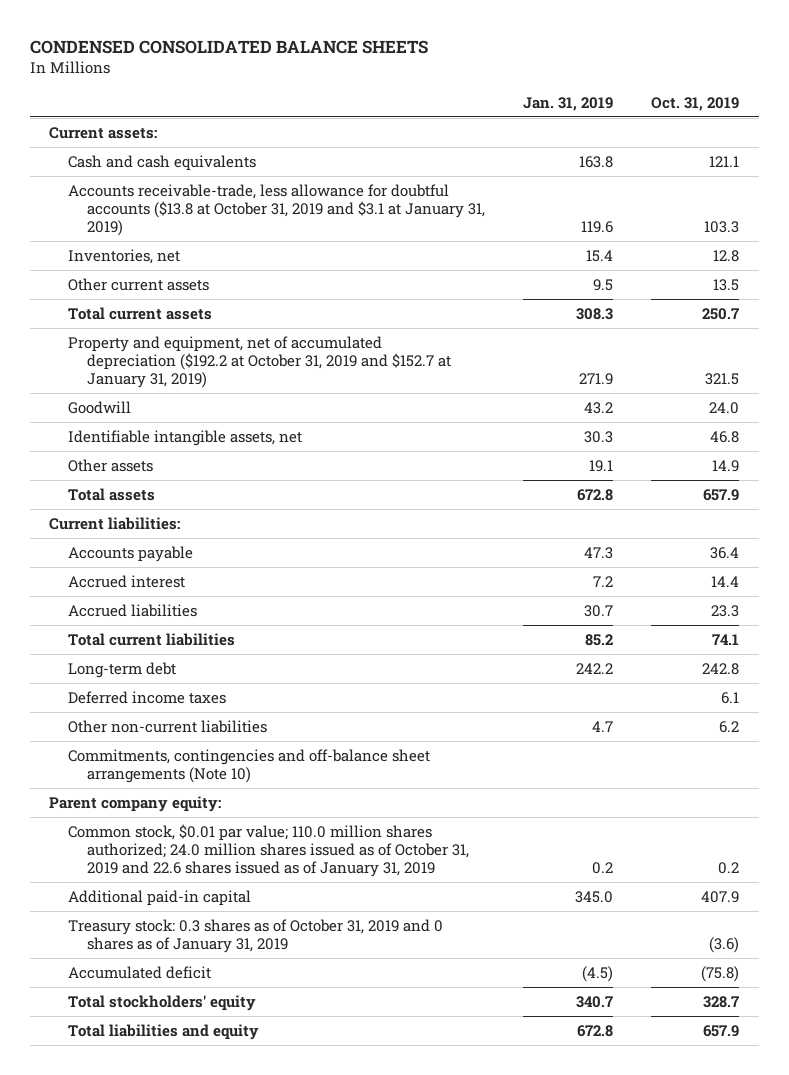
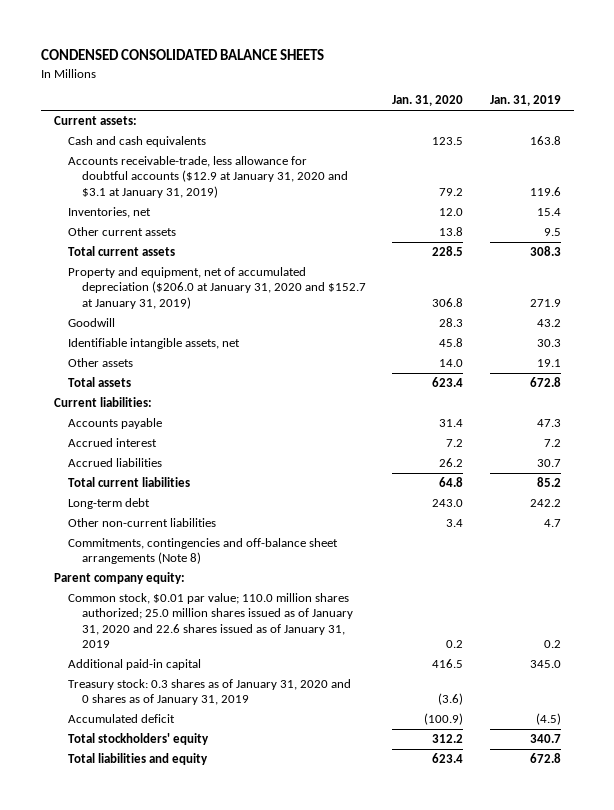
[651,96,740,111] Oct. 31, 2019 -> none
none -> [392,95,464,107] Jan. 31, 2020
[68,183,486,236] Accounts receivable-trade, less allowance for doubtful accounts ($13.8 at October 31, 2019 and $3.1 at January 31, 2019) -> [67,156,348,198] Accounts receivable-trade, less allowance for doubtful accounts ($12.9 at January 31, 2020 and $3.1 at January 31, 2019)
[68,335,452,388] Property and equipment, net of accumulated depreciation ($192.2 at October 31, 2019 and $152.7 at January 31, 2019) -> [67,267,366,309] Property and equipment, net of accumulated depreciation ($206.0 at January 31, 2020 and $152.7 at January 31, 2019)
[68,690,227,704] Deferred income taxes -> none
[68,748,431,783] Commitments, contingencies and off-balance sheet arrangements (Note 10) -> [67,538,338,565] Commitments, contingencies and off-balance sheet arrangements (Note 8)
[68,823,470,877] Common stock, $0.01 par value; 110.0 million shares authorized; 24.0 million shares issued as of October 31, 2019 and 22.6 shares issued as of January 31, 2019 -> [67,593,353,649] Common stock, $0.01 par value; 110.0 million shares authorized; 25.0 million shares issued as of January 31, 2020 and 22.6 shares issued as of January 31, 2019
[68,918,444,953] Treasury stock: 0.3 shares as of October 31, 2019 and 0 shares as of January 31, 2019 -> [67,679,351,706] Treasury stock: 0.3 shares as of January 31, 2020 and 0 shares as of January 31, 2019

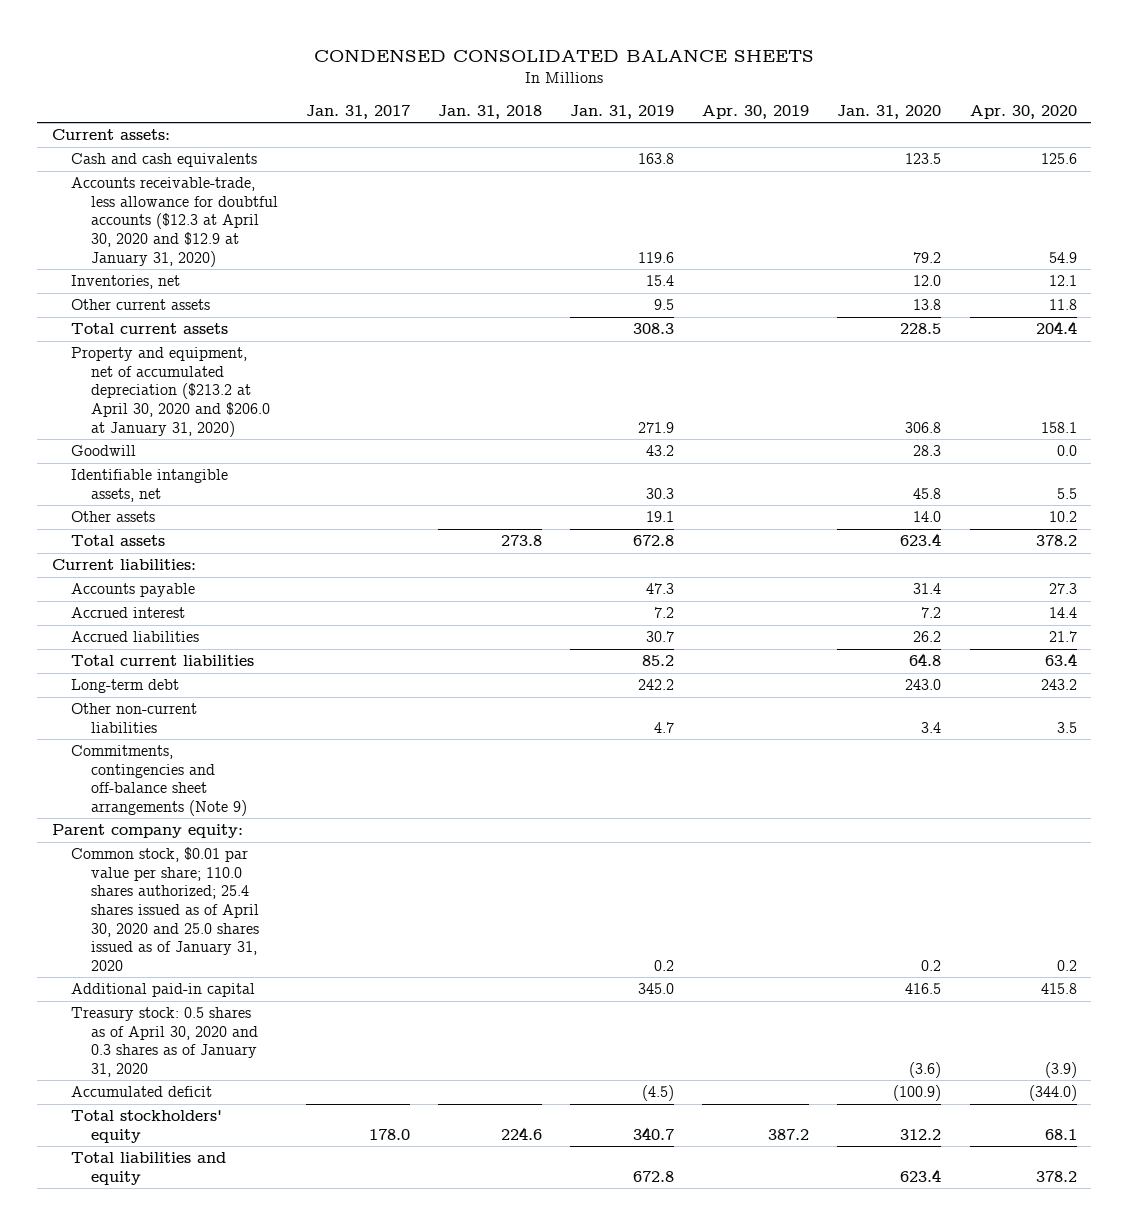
none -> [305,105,410,120] Jan. 31, 2017
none -> [438,105,543,120] Jan. 31, 2018
none -> [702,105,810,120] Apr. 30, 2019
none -> [969,105,1077,120] Apr. 30, 2020
[67,156,348,198] Accounts receivable-trade, less allowance for doubtful accounts ($12.9 at January 31, 2020 and $3.1 at January 31, 2019) -> [71,177,278,267] Accounts receivable-trade, less allowance for doubtful accounts ($12.3 at April 30, 2020 and $12.9 at January 31, 2020)
[67,267,366,309] Property and equipment, net of accumulated depreciation ($206.0 at January 31, 2020 and $152.7 at January 31, 2019) -> [71,347,270,437] Property and equipment, net of accumulated depreciation ($213.2 at April 30, 2020 and $206.0 at January 31, 2020)
[67,538,338,565] Commitments, contingencies and off-balance sheet arrangements (Note 8) -> [71,745,247,817] Commitments, contingencies and off-balance sheet arrangements (Note 9)
[67,593,353,649] Common stock, $0.01 par value; 110.0 million shares authorized; 25.0 million shares issued as of January 31, 2020 and 22.6 shares issued as of January 31, 2019 -> [71,847,259,971] Common stock, $0.01 par value per share; 110.0 shares authorized; 25.4 shares issued as of April 30, 2020 and 25.0 shares issued as of January 31, 2020
[67,679,351,706] Treasury stock: 0.3 shares as of January 31, 2020 and 0 shares as of January 31, 2019 -> [71,1007,258,1078] Treasury stock: 0.5 shares as of April 30, 2020 and 0.3 shares as of January 31, 2020

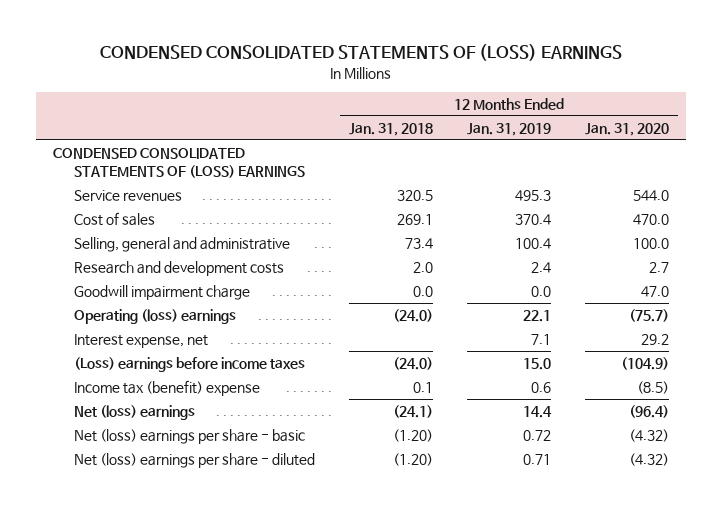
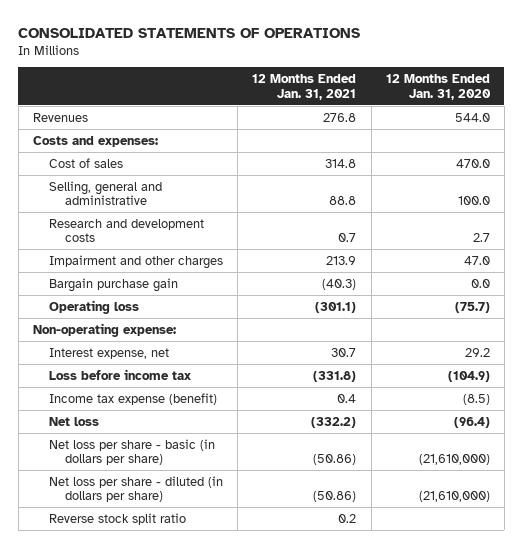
[100,44,623,62] CONDENSED CONSOLIDATED STATEMENTS OF (LOSS) EARNINGS -> [18,27,361,38] CONSOLIDATED STATEMENTS OF OPERATIONS
[349,122,434,136] Jan. 31, 2018 -> none
[467,122,552,136] Jan. 31, 2019 -> none
none -> [252,73,357,100] 12 Months Ended Jan. 31, 2021
[53,148,305,179] CONDENSED CONSOLIDATED STATEMENTS OF (LOSS) EARNINGS -> none
[73,190,182,202] Service revenues -> [33,112,89,122] Revenues
none -> [33,135,159,147] Costs and expenses:
[73,285,250,301] Goodwill impairment charge -> none
none -> [48,254,223,269] Impairment and other charges
none -> [48,277,178,292] Bargain purchase gain
[73,309,236,325] Operating (loss) earnings -> [48,299,139,314] Operating loss
none -> [33,322,177,337] Non-operating expense:
[73,357,305,373] (Loss) earnings before income taxes -> [48,368,191,380] Loss before income tax
[73,380,260,397] Income tax (benefit) expense -> [48,392,217,405] Income tax expense (benefit)
[73,405,195,421] Net (loss) earnings -> [48,416,99,426] Net loss
[73,429,305,445] Net (loss) earnings per share - basic -> [48,438,215,466] Net loss per share - basic (in dollars per share)
[629,429,670,443] (4.32) -> [418,454,490,466] (21,610,000)
[73,453,315,469] Net (loss) earnings per share - diluted -> [48,475,223,503] Net loss per share - diluted (in dollars per share)
[629,453,670,467] (4.32) -> [418,491,490,503] (21,610,000)
none -> [48,512,186,525] Reverse stock split ratio

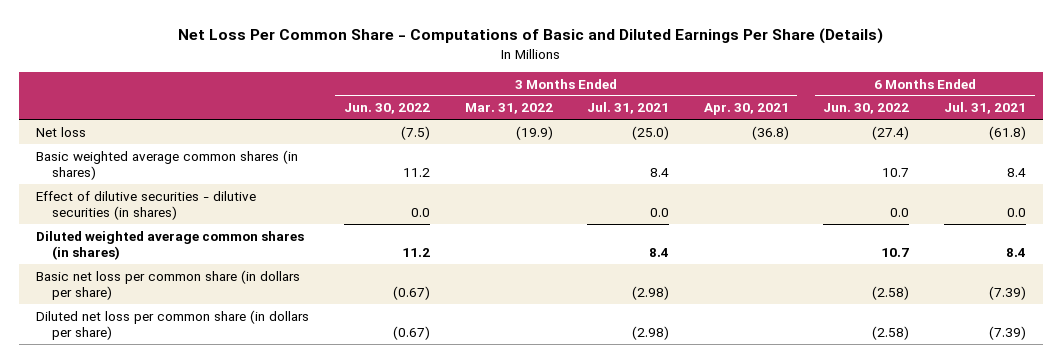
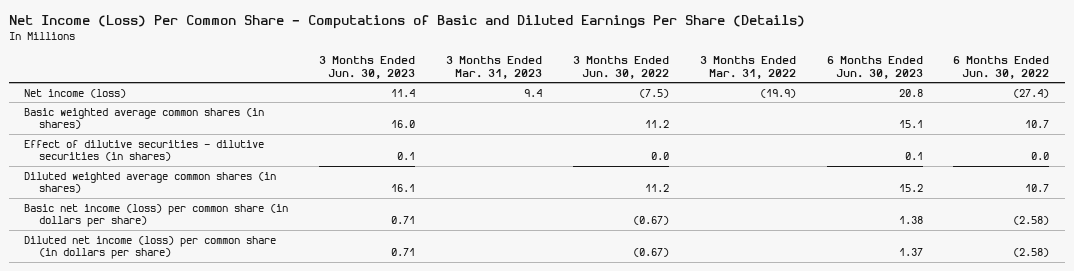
[178,28,884,45] Net Loss Per Common Share - Computations of Basic and Diluted Earnings Per Share (Details) -> [8,15,805,30] Net Income (Loss) Per Common Share - Computations of Basic and Diluted Earnings Per Share (Details)
[587,102,670,115] Jul. 31, 2021 -> none
[703,103,789,116] Apr. 30, 2021 -> none
[944,102,1027,115] Jul. 31, 2021 -> none
none -> [319,56,416,79] 3 Months Ended Jun. 30, 2023
none -> [445,56,542,79] 3 Months Ended Mar. 31, 2023
none -> [826,56,923,79] 6 Months Ended Jun. 30, 2023
[36,126,87,137] Net loss -> [24,88,127,98] Net income (loss)
[36,269,301,300] Basic net loss per common share (in dollars per share) -> [24,203,289,228] Basic net income (loss) per common share (in dollars per share)
[36,309,310,340] Diluted net loss per common share (in dollars per share) -> [24,235,277,260] Diluted net income (loss) per common share (in dollars per share)

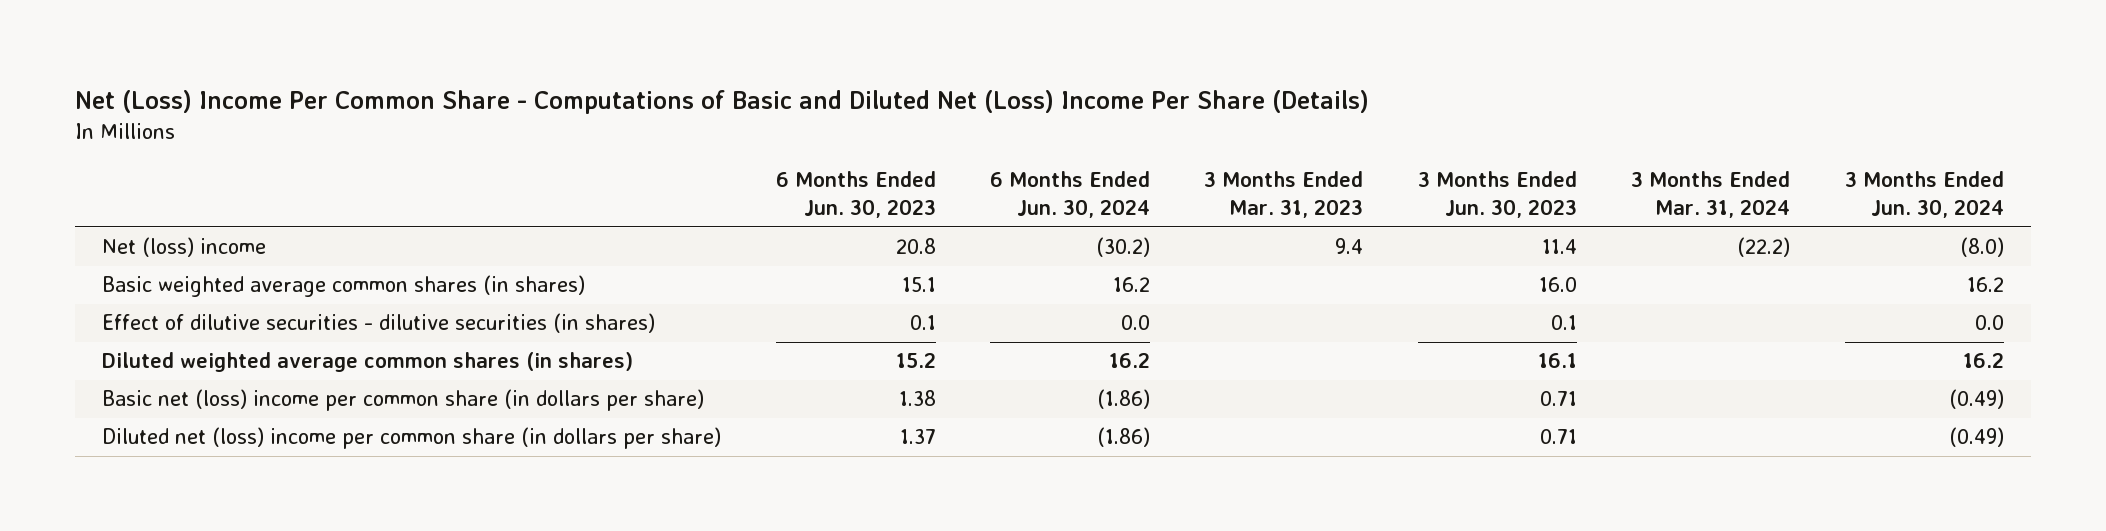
[8,15,805,30] Net Income (Loss) Per Common Share - Computations of Basic and Diluted Earnings Per Share (Details) -> [75,90,1370,115] Net (Loss) Income Per Common Share - Computations of Basic and Diluted Net (Loss) Income Per Share (Details)
[572,56,669,79] 3 Months Ended Jun. 30, 2022 -> none
[699,56,796,79] 3 Months Ended Mar. 31, 2022 -> none
[953,56,1050,79] 6 Months Ended Jun. 30, 2022 -> none
none -> [990,171,1151,218] 6 Months Ended Jun. 30, 2024
none -> [1631,171,1791,218] 3 Months Ended Mar. 31, 2024
none -> [1844,171,2004,218] 3 Months Ended Jun. 30, 2024
[24,88,127,98] Net income (loss) -> [102,237,267,258] Net (loss) income
[24,203,289,228] Basic net income (loss) per common share (in dollars per share) -> [102,389,705,412] Basic net (loss) income per common share (in dollars per share)
[24,235,277,260] Diluted net income (loss) per common share (in dollars per share) -> [102,427,722,450] Diluted net (loss) income per common share (in dollars per share)

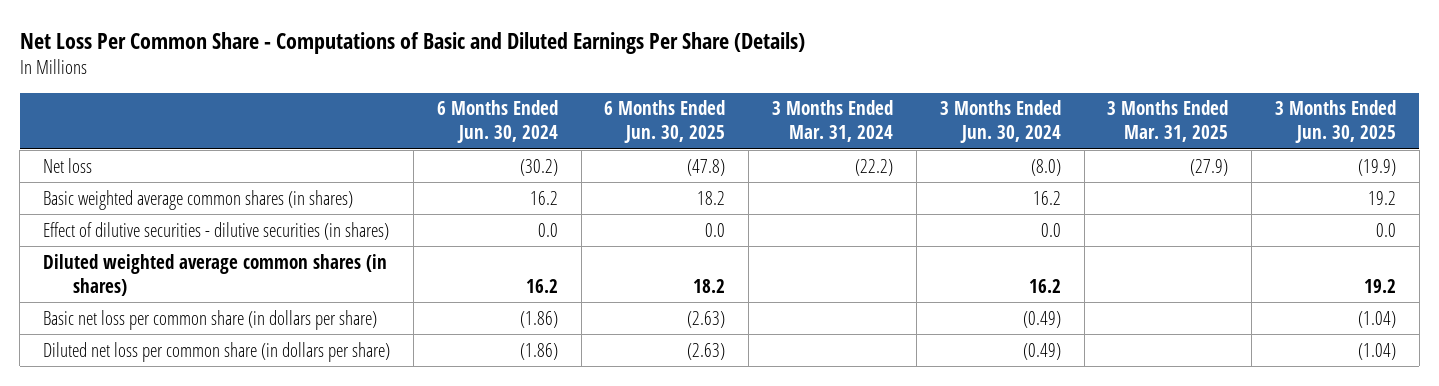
[75,90,1370,115] Net (Loss) Income Per Common Share - Computations of Basic and Diluted Net (Loss) Income Per Share (Details) -> [19,31,805,54] Net Loss Per Common Share - Computations of Basic and Diluted Earnings Per Share (Details)
[775,171,936,218] 6 Months Ended Jun. 30, 2023 -> none
[1204,171,1364,218] 3 Months Ended Mar. 31, 2023 -> none
[1417,171,1577,218] 3 Months Ended Jun. 30, 2023 -> none
none -> [604,100,726,144] 6 Months Ended Jun. 30, 2025
none -> [1107,100,1229,143] 3 Months Ended Mar. 31, 2025
none -> [1275,100,1397,144] 3 Months Ended Jun. 30, 2025
[102,237,267,258] Net (loss) income -> [43,157,93,173] Net loss
[102,389,705,412] Basic net (loss) income per common share (in dollars per share) -> [43,309,378,330] Basic net loss per common share (in dollars per share)
[102,427,722,450] Diluted net (loss) income per common share (in dollars per share) -> [43,341,391,362] Diluted net loss per common share (in dollars per share)

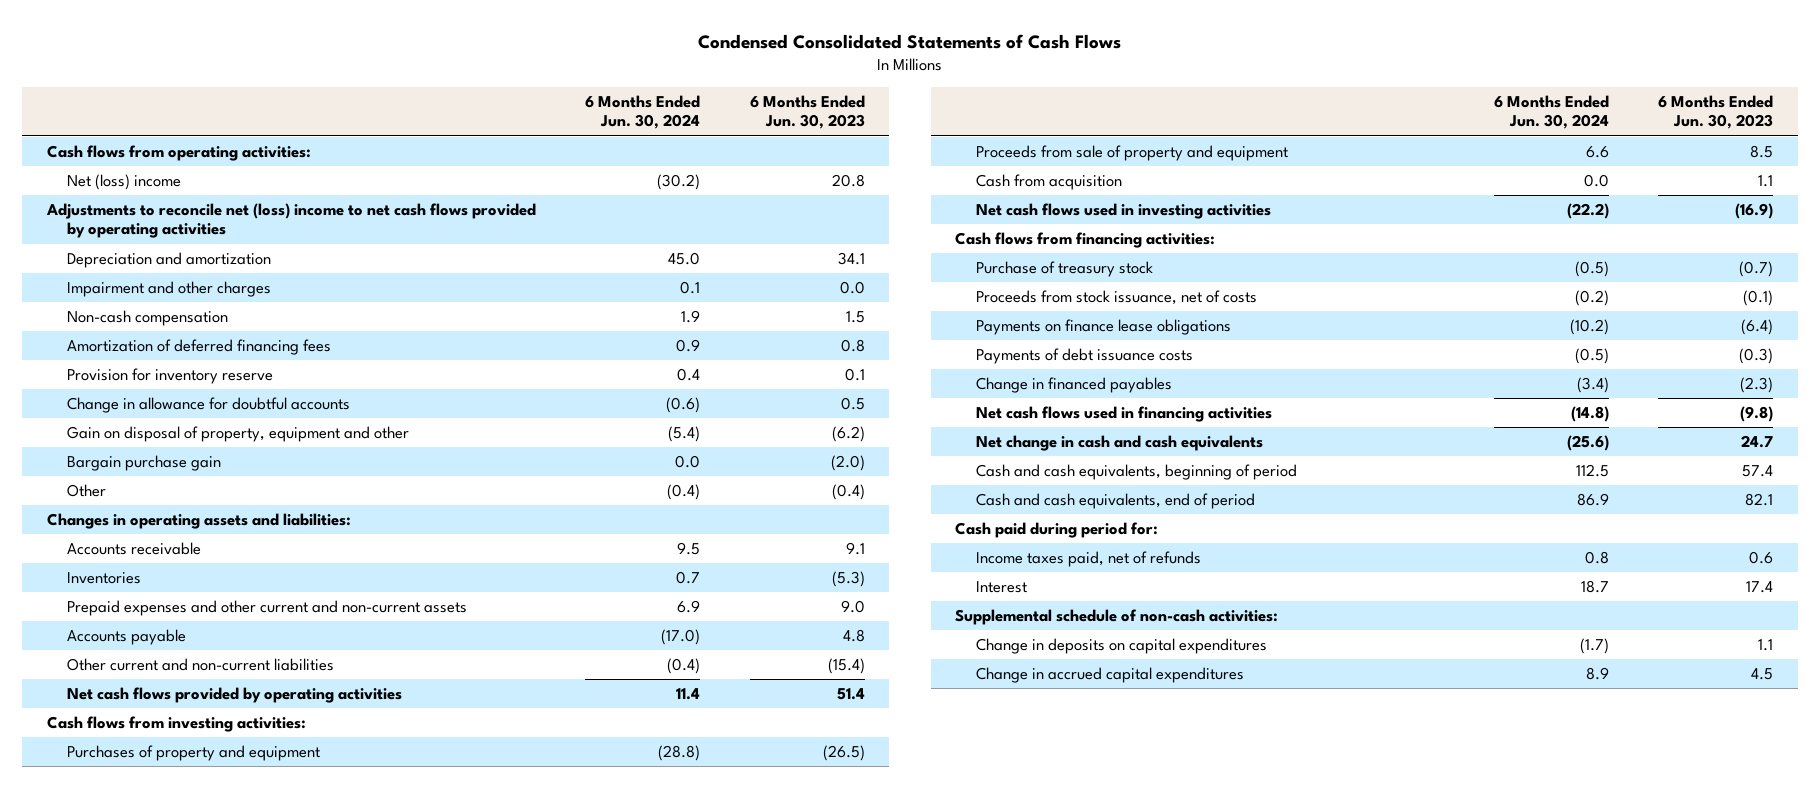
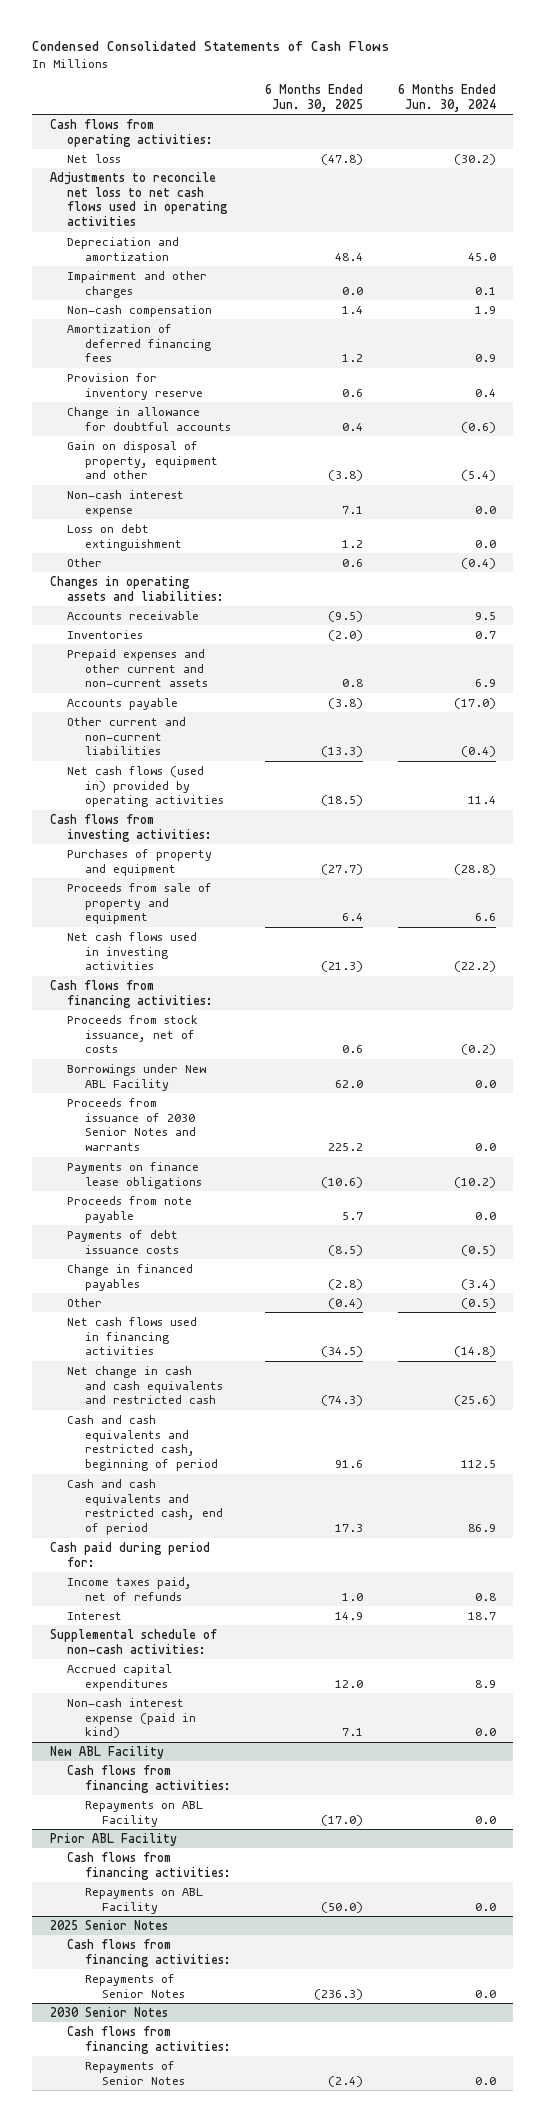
[749,95,865,130] 6 Months Ended Jun. 30, 2023 -> none
none -> [265,84,364,112] 6 Months Ended Jun. 30, 2025
[67,174,182,191] Net (loss) income -> [67,153,122,163] Net loss
[45,203,536,239] Adjustments to reconcile net (loss) income to net cash flows provided by operating activities -> [49,171,229,227] Adjustments to reconcile net loss to net cash flows used in operating activities
[67,455,222,472] Bargain purchase gain -> none
none -> [67,489,185,517] Non-cash interest expense
none -> [67,523,182,551] Loss on debt extinguishment
[67,687,403,704] Net cash flows provided by operating activities -> [67,765,224,808] Net cash flows (used in) provided by operating activities
[975,174,1122,191] Cash from acquisition -> none
[975,261,1153,278] Purchase of treasury stock -> none
none -> [67,1063,207,1091] Borrowings under New ABL Facility
none -> [67,1097,196,1152] Proceeds from issuance of 2030 Senior Notes and warrants
none -> [67,1195,193,1223] Proceeds from note payable
none -> [67,1297,103,1307] Other
[975,435,1263,452] Net change in cash and cash equivalents -> [67,1365,223,1405] Net change in cash and cash equivalents and restricted cash
[975,464,1297,481] Cash and cash equivalents, beginning of period -> [67,1414,218,1472] Cash and cash equivalents and restricted cash, beginning of period
[975,493,1255,510] Cash and cash equivalents, end of period -> [67,1478,223,1536] Cash and cash equivalents and restricted cash, end of period
[975,638,1267,655] Change in deposits on capital expenditures -> none
[975,667,1244,684] Change in accrued capital expenditures -> [67,1663,173,1691] Accrued capital expenditures
none -> [67,1697,196,1739] Non-cash interest expense (paid in kind)
none -> [49,1745,164,1759] New ABL Facility
none -> [67,1764,231,1793] Cash flows from financing activities:
none -> [84,1800,203,1827] Repayments on ABL Facility
none -> [49,1832,177,1846] Prior ABL Facility
none -> [67,1851,231,1880] Cash flows from financing activities:
none -> [84,1887,203,1914] Repayments on ABL Facility
none -> [49,1919,168,1930] 2025 Senior Notes
none -> [67,1938,231,1967] Cash flows from financing activities:
none -> [84,1973,185,1998] Repayments of Senior Notes
none -> [49,2006,168,2017] 2030 Senior Notes
none -> [67,2025,231,2054] Cash flows from financing activities:
none -> [84,2060,185,2085] Repayments of Senior Notes

